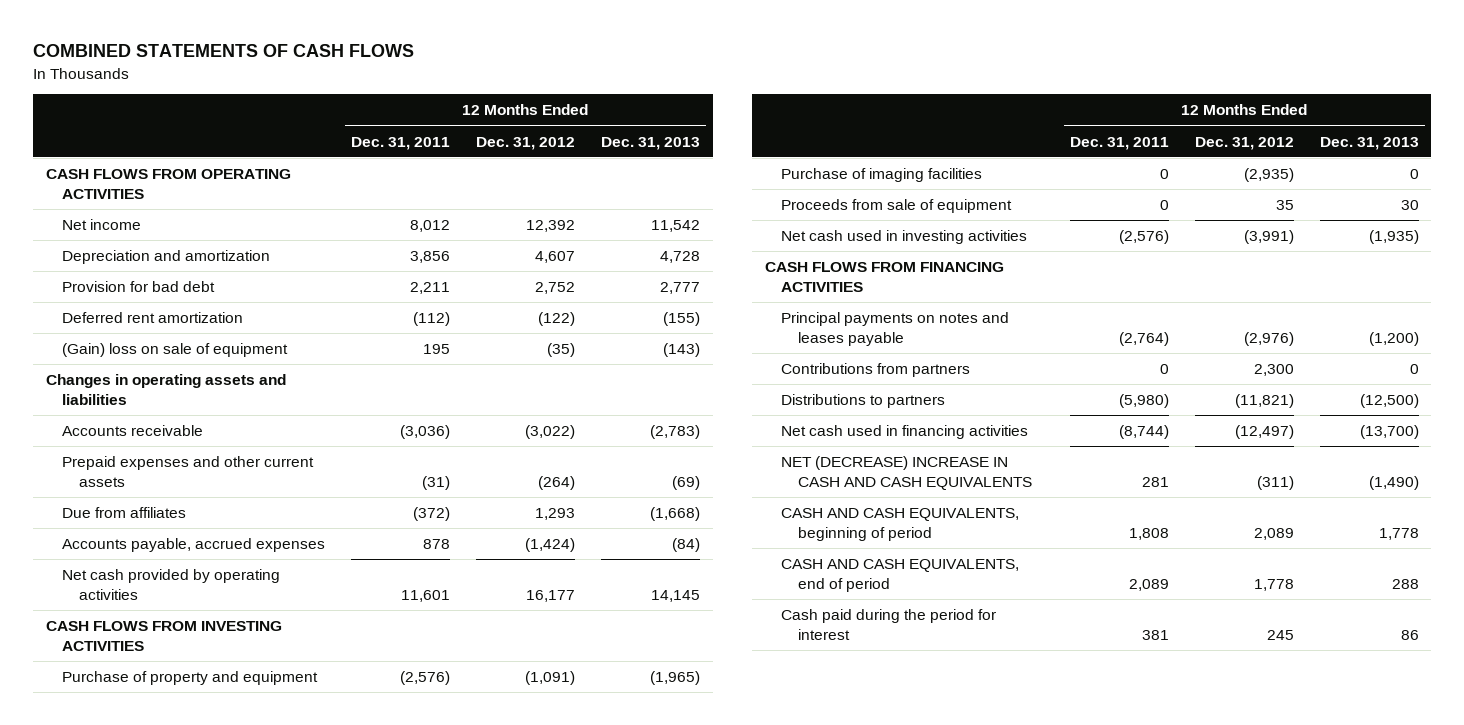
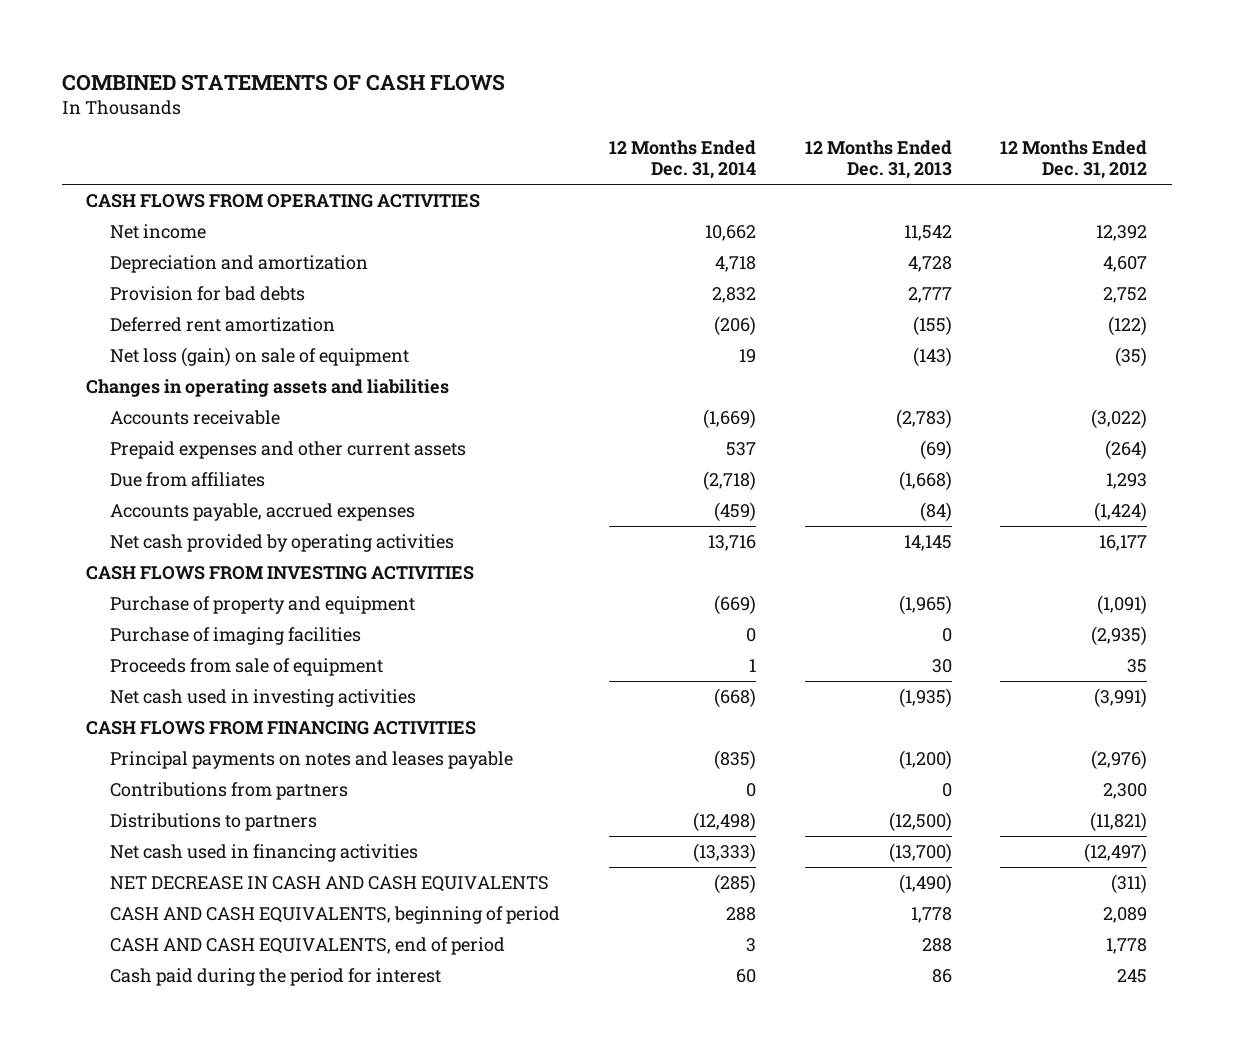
[351,136,451,150] Dec. 31, 2011 -> none
none -> [608,140,756,180] 12 Months Ended Dec. 31, 2014
[62,281,216,293] Provision for bad debt -> [110,285,306,301] Provision for bad debts
[62,343,289,358] (Gain) loss on sale of equipment -> [110,346,410,367] Net loss (gain) on sale of equipment
[781,456,1032,490] NET (DECREASE) INCREASE IN CASH AND CASH EQUIVALENTS -> [110,875,550,892] NET DECREASE IN CASH AND CASH EQUIVALENTS

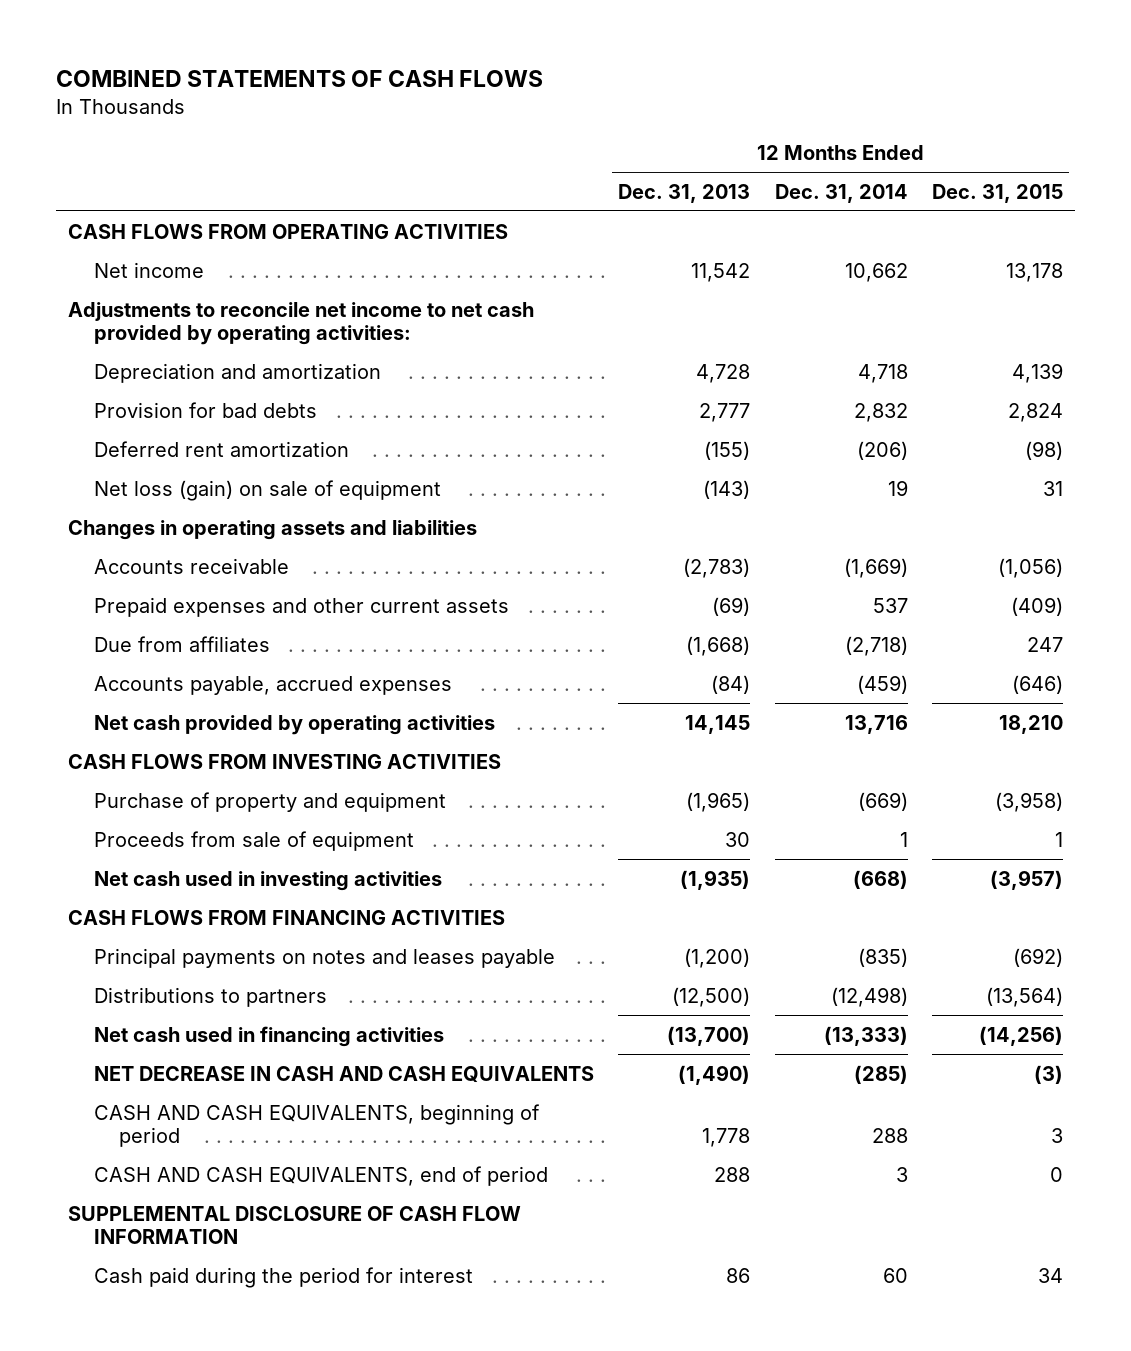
[1000,140,1148,180] 12 Months Ended Dec. 31, 2012 -> none
none -> [931,183,1063,203] Dec. 31, 2015
none -> [68,301,535,346] Adjustments to reconcile net income to net cash provided by operating activities:
[110,626,362,645] Purchase of imaging facilities -> none
[110,781,349,800] Contributions from partners -> none
none -> [68,1205,522,1245] SUPPLEMENTAL DISCLOSURE OF CASH FLOW INFORMATION

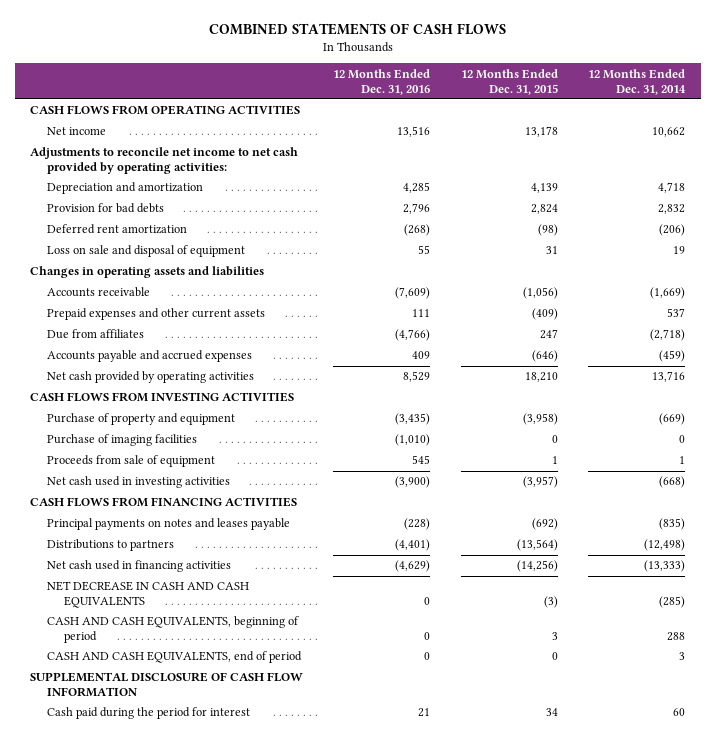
[618,183,751,203] Dec. 31, 2013 -> none
none -> [333,68,431,95] 12 Months Ended Dec. 31, 2016
[93,479,441,501] Net loss (gain) on sale of equipment -> [46,245,245,258] Loss on sale and disposal of equipment
[93,675,452,695] Accounts payable, accrued expenses -> [46,350,252,363] Accounts payable and accrued expenses
none -> [46,434,197,447] Purchase of imaging facilities

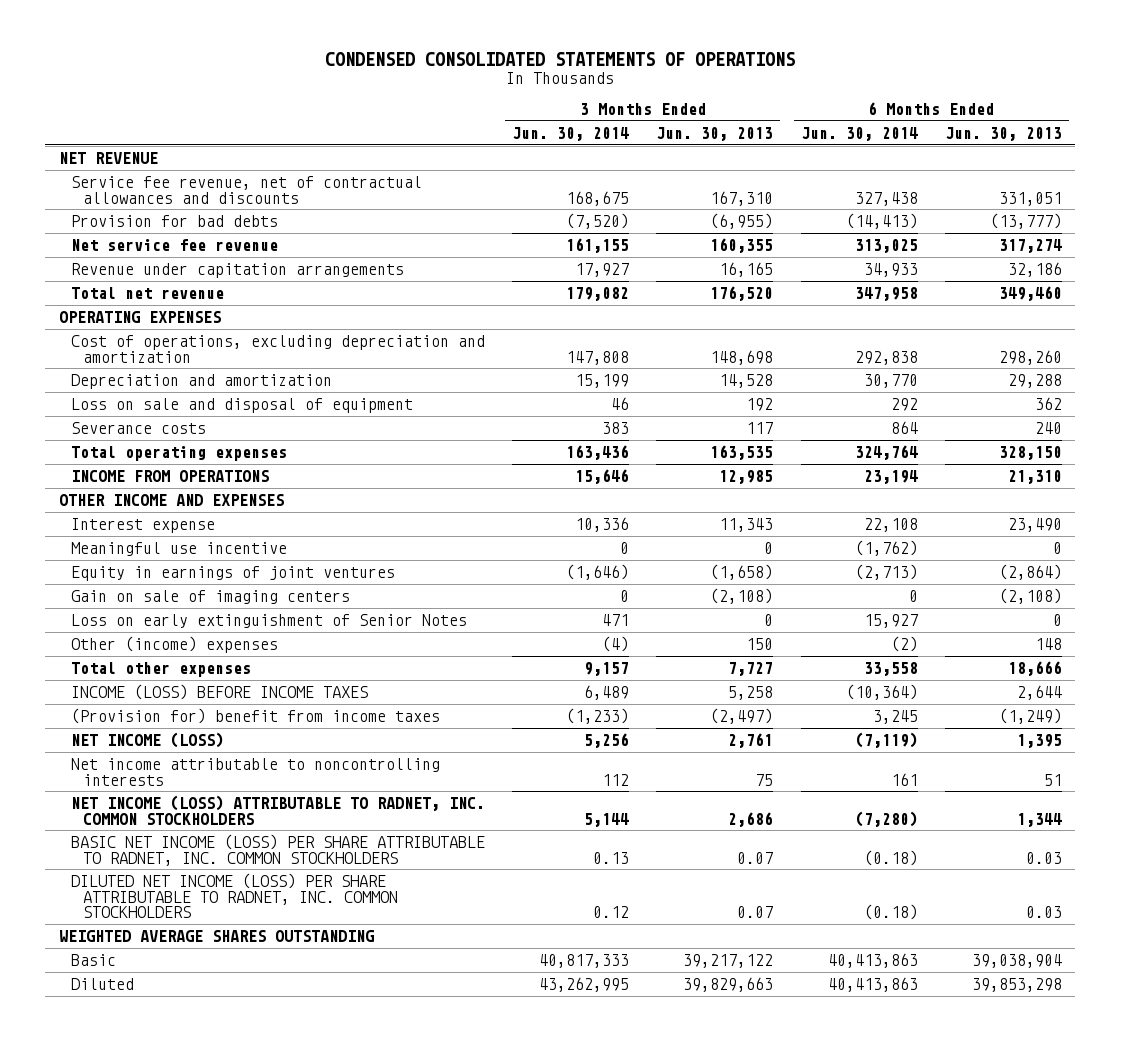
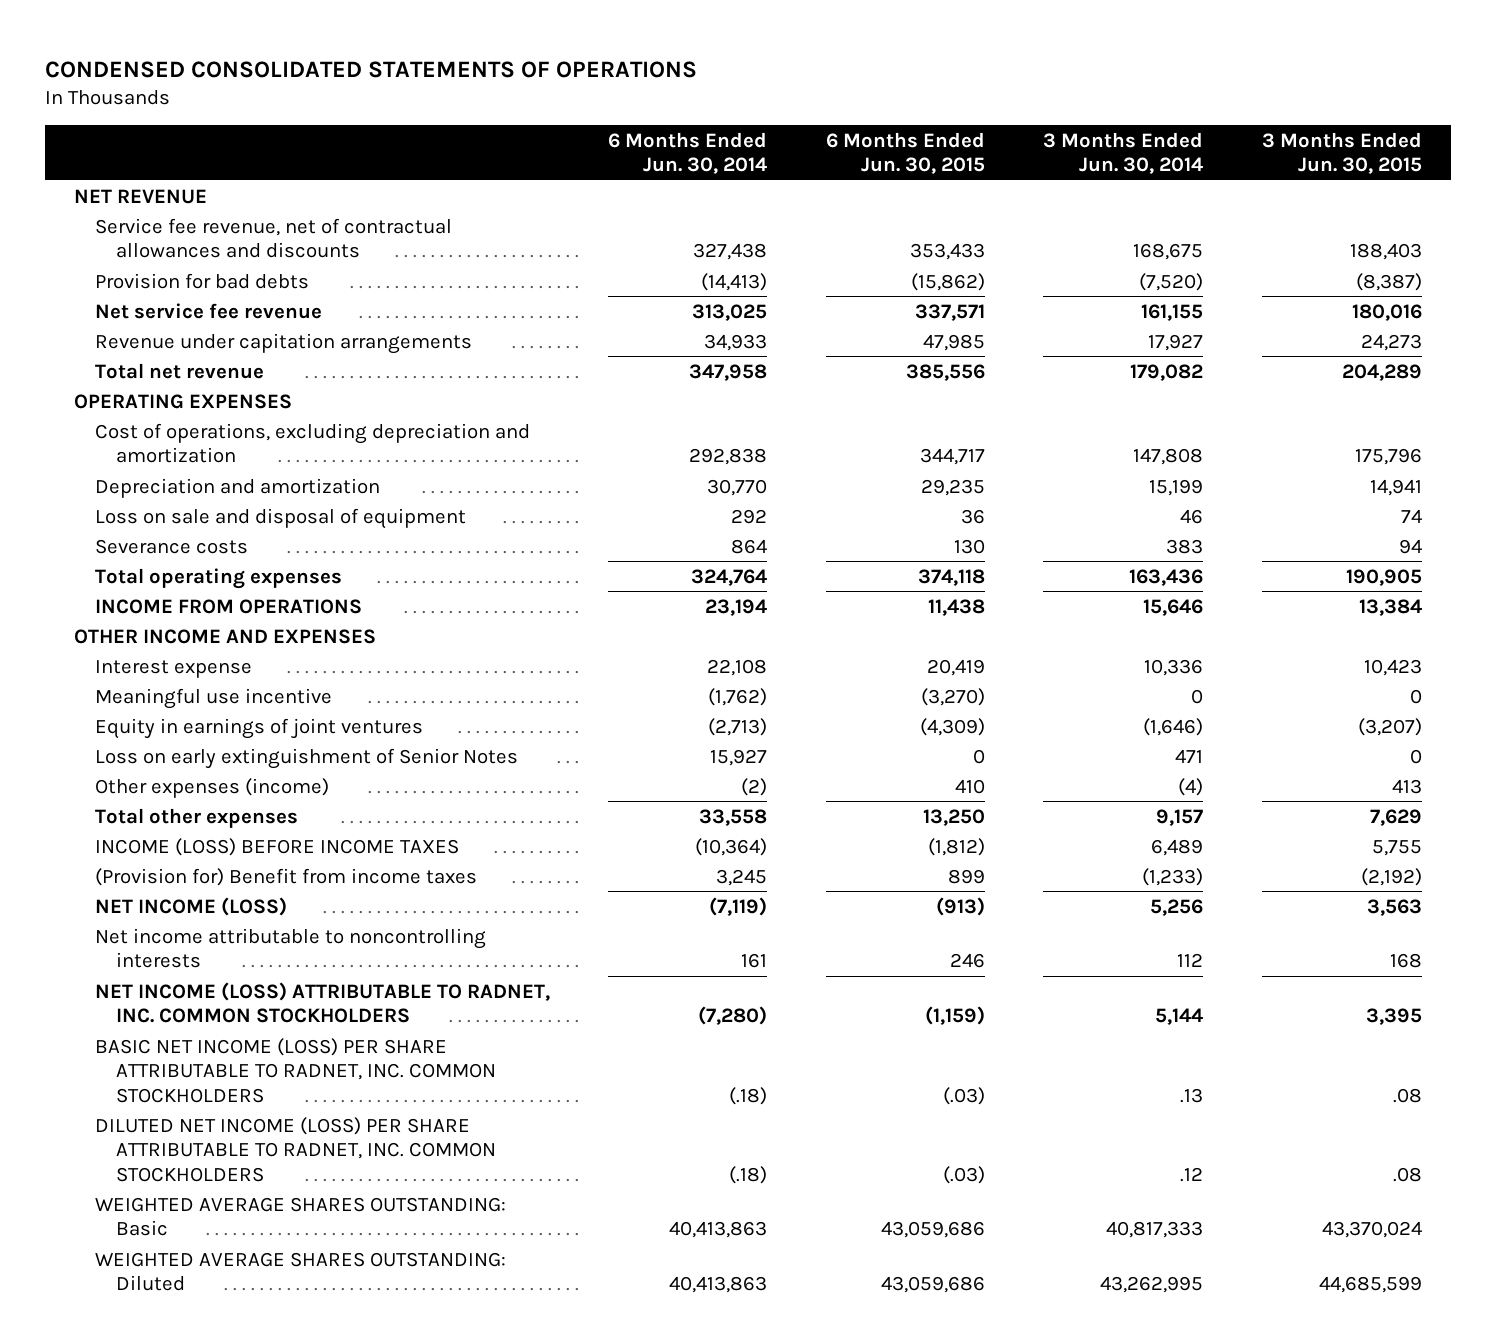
[656,126,774,141] Jun. 30, 2013 -> none
[944,126,1062,141] Jun. 30, 2013 -> none
none -> [825,131,985,175] 6 Months Ended Jun. 30, 2015
none -> [1261,131,1422,175] 3 Months Ended Jun. 30, 2015
[70,590,350,605] Gain on sale of imaging centers -> none
[70,636,278,654] Other (income) expenses -> [94,777,329,798] Other expenses (income)
[70,708,440,725] (Provision for) benefit from income taxes -> [94,867,477,886] (Provision for) Benefit from income taxes
[59,930,375,943] WEIGHTED AVERAGE SHARES OUTSTANDING -> none
[593,851,630,864] 0.13 -> [1180,1087,1204,1103] .13
[863,849,918,866] (0.18) -> [729,1086,768,1105] (.18)
[593,906,630,919] 0.12 -> [1180,1166,1204,1182] .12
[863,904,918,921] (0.18) -> [729,1165,768,1184] (.18)
[70,954,116,967] Basic -> [94,1196,506,1237] WEIGHTED AVERAGE SHARES OUTSTANDING: Basic
[70,978,134,991] Diluted -> [94,1251,506,1292] WEIGHTED AVERAGE SHARES OUTSTANDING: Diluted

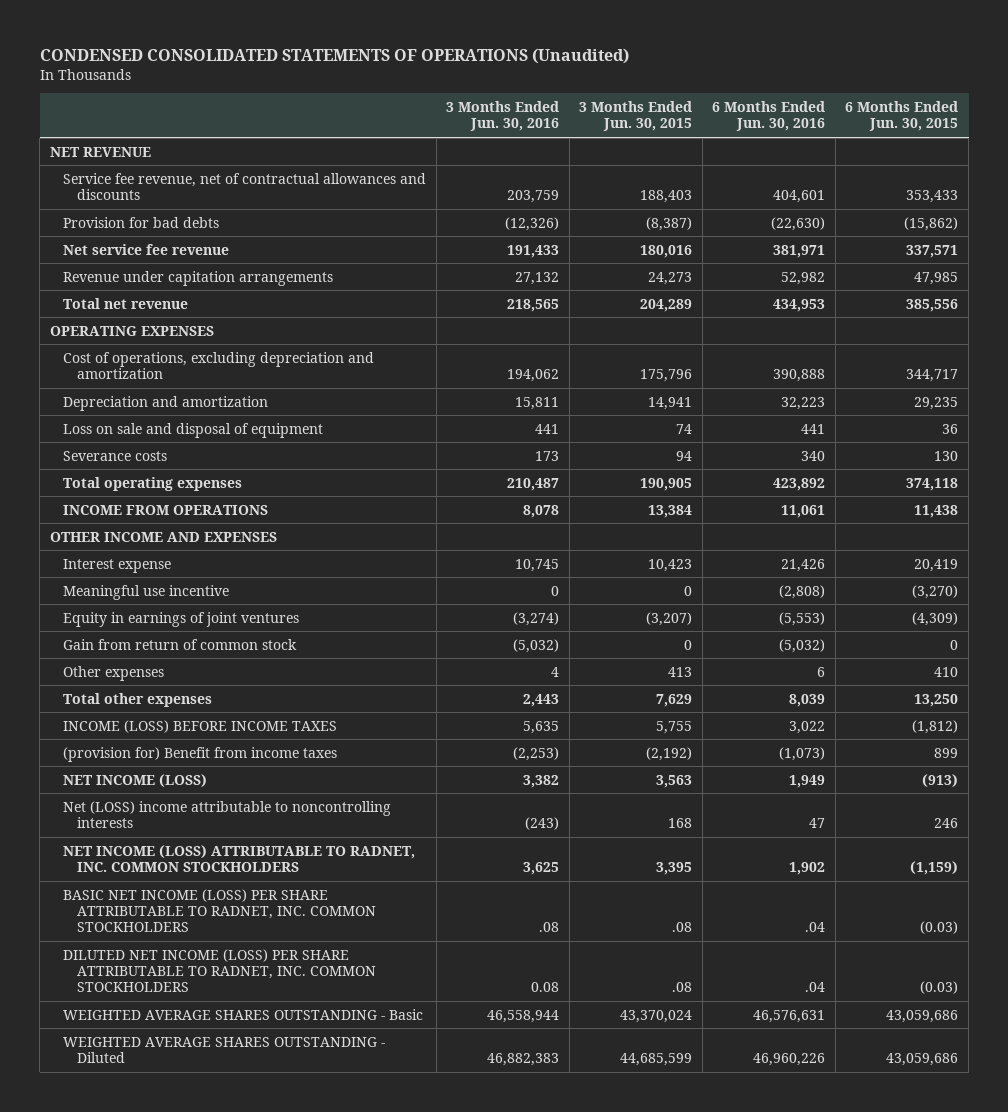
[44,60,697,78] CONDENSED CONSOLIDATED STATEMENTS OF OPERATIONS -> [39,48,629,65] CONDENSED CONSOLIDATED STATEMENTS OF OPERATIONS (Unaudited)
[608,131,768,175] 6 Months Ended Jun. 30, 2014 -> none
[1043,131,1204,175] 3 Months Ended Jun. 30, 2014 -> none
none -> [446,101,560,132] 3 Months Ended Jun. 30, 2016
none -> [712,101,826,132] 6 Months Ended Jun. 30, 2016
[94,747,518,769] Loss on early extinguishment of Senior Notes -> none
none -> [63,638,298,650] Gain from return of common stock
[94,777,329,798] Other expenses (income) -> [63,665,165,681] Other expenses
[94,867,477,886] (Provision for) Benefit from income taxes -> [63,746,338,762] (provision for) Benefit from income taxes
[94,927,486,969] Net income attributable to noncontrolling interests -> [63,800,392,828] Net (LOSS) income attributable to noncontrolling interests
[942,1086,985,1105] (.03) -> [920,921,959,935] (0.03)
[942,1165,985,1184] (.03) -> [920,981,959,995] (0.03)
[94,1196,506,1237] WEIGHTED AVERAGE SHARES OUTSTANDING: Basic -> [63,1008,424,1020] WEIGHTED AVERAGE SHARES OUTSTANDING - Basic
[94,1251,506,1292] WEIGHTED AVERAGE SHARES OUTSTANDING: Diluted -> [63,1036,386,1063] WEIGHTED AVERAGE SHARES OUTSTANDING - Diluted

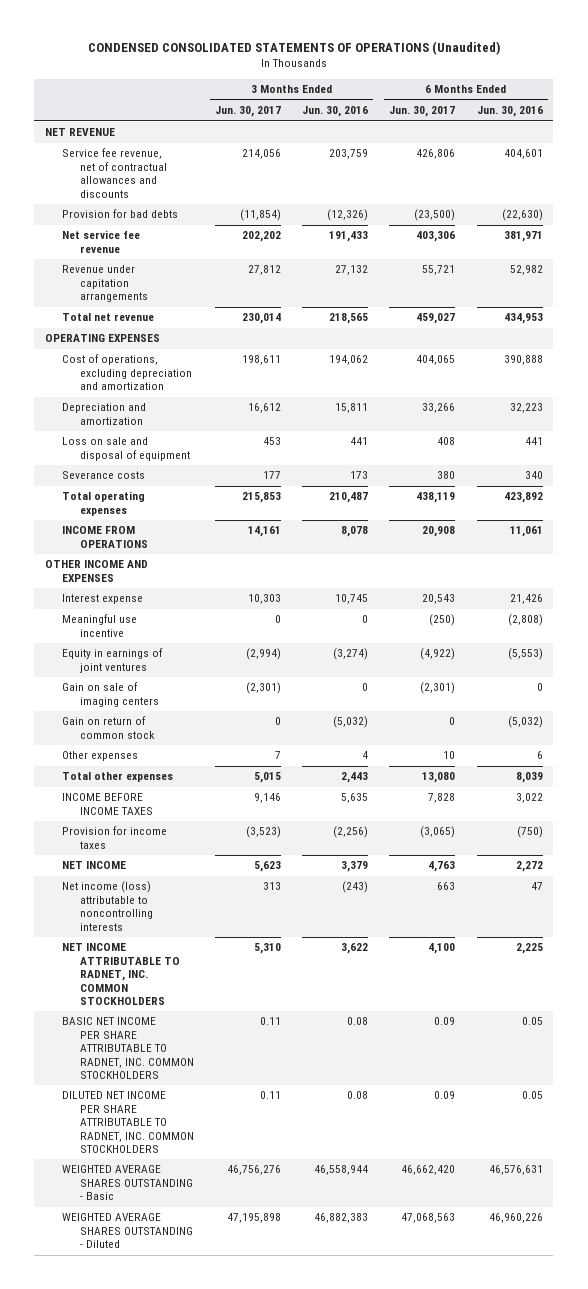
[579,101,693,132] 3 Months Ended Jun. 30, 2015 -> none
[845,101,959,132] 6 Months Ended Jun. 30, 2015 -> none
none -> [214,106,281,118] Jun. 30, 2017
none -> [389,106,456,118] Jun. 30, 2017
none -> [62,682,159,707] Gain on sale of imaging centers
[63,638,298,650] Gain from return of common stock -> [62,716,155,739] Gain on return of common stock
[63,719,338,733] INCOME (LOSS) BEFORE INCOME TAXES -> [62,793,153,815] INCOME BEFORE INCOME TAXES
[63,746,338,762] (provision for) Benefit from income taxes -> [62,826,168,849] Provision for income taxes
[513,746,560,761] (2,253) -> [333,826,369,839] (2,256)
[779,746,826,761] (1,073) -> [516,826,543,839] (750)
[63,773,208,787] NET INCOME (LOSS) -> [62,861,127,870] NET INCOME
[523,774,560,788] 3,382 -> [341,861,369,873] 3,379
[789,774,826,788] 1,949 -> [515,861,543,873] 2,272
[63,800,392,828] Net (LOSS) income attributable to noncontrolling interests -> [62,881,153,931] Net income (loss) attributable to noncontrolling interests
[63,844,416,872] NET INCOME (LOSS) ATTRIBUTABLE TO RADNET, INC. COMMON STOCKHOLDERS -> [62,943,180,1005] NET INCOME ATTRIBUTABLE TO RADNET, INC. COMMON STOCKHOLDERS
[523,861,560,875] 3,625 -> [341,943,369,955] 3,622
[789,861,826,875] 1,902 -> [515,943,543,955] 2,225
[63,888,376,933] BASIC NET INCOME (LOSS) PER SHARE ATTRIBUTABLE TO RADNET, INC. COMMON STOCKHOLDERS -> [62,1017,194,1079] BASIC NET INCOME PER SHARE ATTRIBUTABLE TO RADNET, INC. COMMON STOCKHOLDERS
[539,922,560,933] .08 -> [347,1017,369,1026] 0.08
[805,922,826,933] .04 -> [521,1017,543,1026] 0.05
[63,948,376,993] DILUTED NET INCOME (LOSS) PER SHARE ATTRIBUTABLE TO RADNET, INC. COMMON STOCKHOLDERS -> [62,1091,194,1153] DILUTED NET INCOME PER SHARE ATTRIBUTABLE TO RADNET, INC. COMMON STOCKHOLDERS
[805,982,826,993] .04 -> [521,1091,543,1100] 0.05

